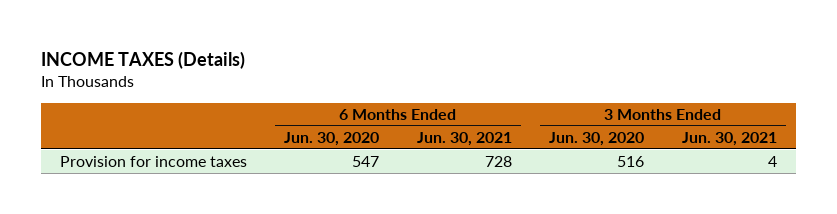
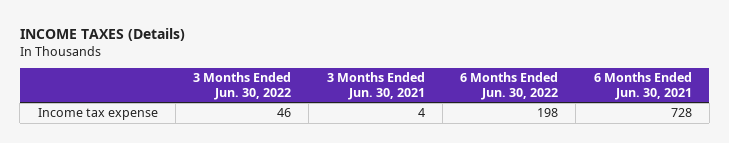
[284,131,380,146] Jun. 30, 2020 -> none
[549,131,645,146] Jun. 30, 2020 -> none
none -> [193,72,292,100] 3 Months Ended Jun. 30, 2022
none -> [460,72,559,100] 6 Months Ended Jun. 30, 2022
[59,156,247,168] Provision for income taxes -> [37,108,158,121] Income tax expense

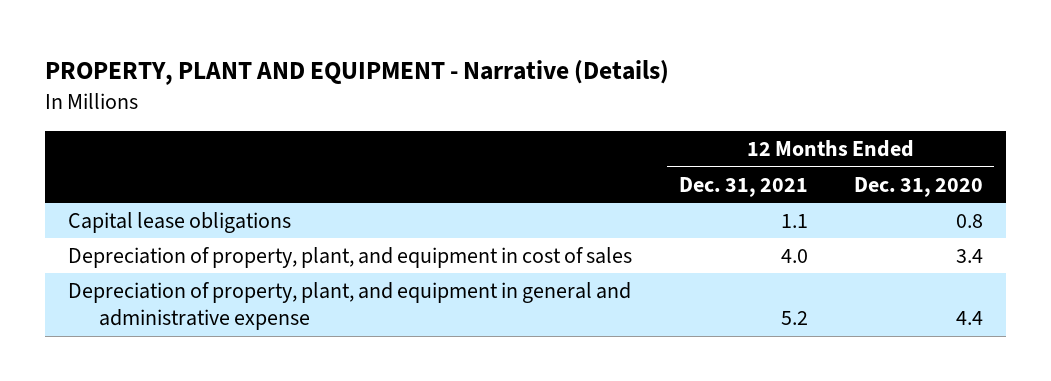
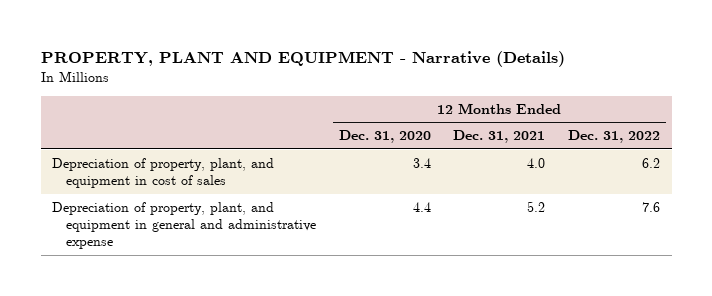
none -> [568,130,661,144] Dec. 31, 2022
[68,212,292,234] Capital lease obligations -> none

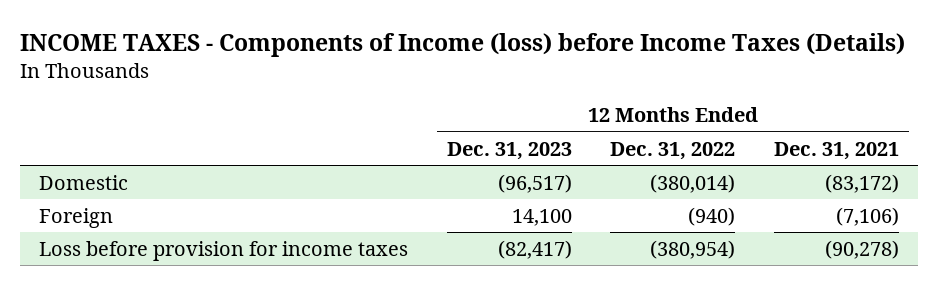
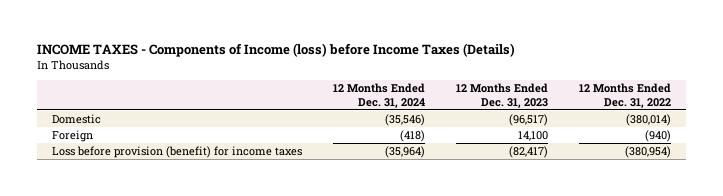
[773,141,899,160] Dec. 31, 2021 -> none
none -> [332,83,425,108] 12 Months Ended Dec. 31, 2024
[38,240,408,261] Loss before provision for income taxes -> [52,146,303,159] Loss before provision (benefit) for income taxes

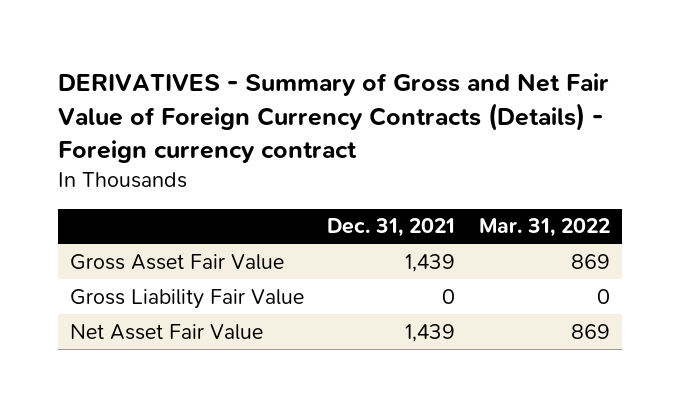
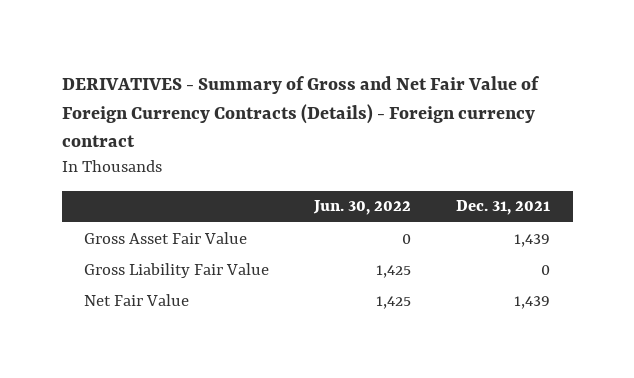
[478,218,610,238] Mar. 31, 2022 -> none
none -> [313,200,412,216] Jun. 30, 2022
[69,323,263,340] Net Asset Fair Value -> [84,293,190,306] Net Fair Value

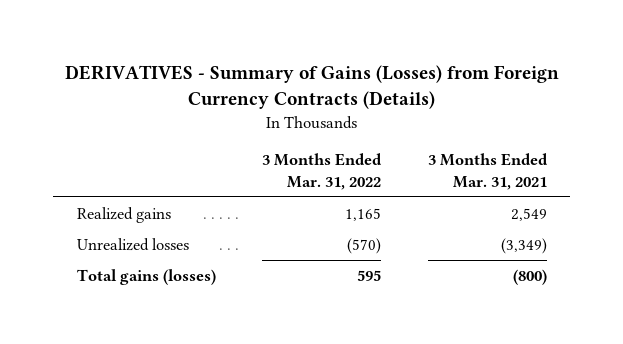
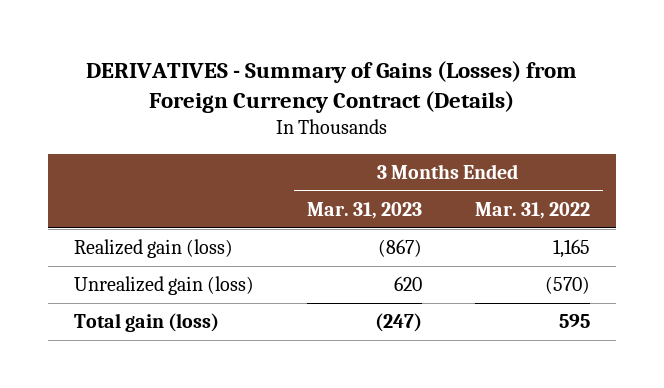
[64,65,559,110] DERIVATIVES - Summary of Gains (Losses) from Foreign Currency Contracts (Details) -> [85,60,577,114] DERIVATIVES - Summary of Gains (Losses) from Foreign Currency Contract (Details)
[427,153,548,190] 3 Months Ended Mar. 31, 2021 -> none
none -> [306,201,422,219] Mar. 31, 2023
[76,206,171,223] Realized gains -> [74,239,234,259] Realized gain (loss)
[76,237,189,251] Unrealized losses -> [74,276,255,296] Unrealized gain (loss)
[76,268,216,285] Total gains (losses) -> [74,313,220,333] Total gain (loss)

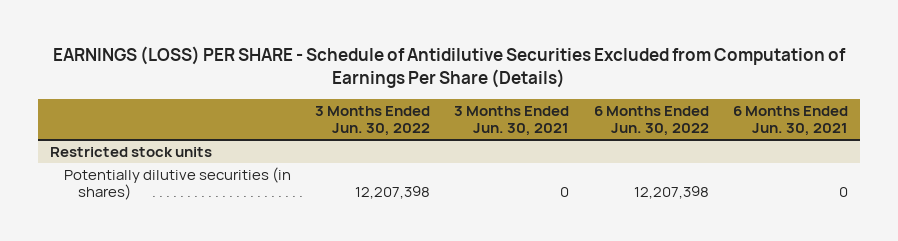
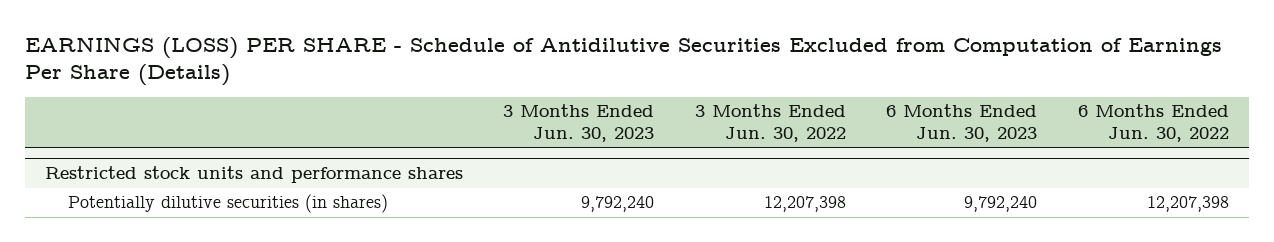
[454,105,570,137] 3 Months Ended Jun. 30, 2021 -> none
[732,105,848,137] 6 Months Ended Jun. 30, 2021 -> none
none -> [503,104,655,143] 3 Months Ended Jun. 30, 2023
none -> [886,104,1038,143] 6 Months Ended Jun. 30, 2023
[49,146,212,157] Restricted stock units -> [44,166,463,184] Restricted stock units and performance shares

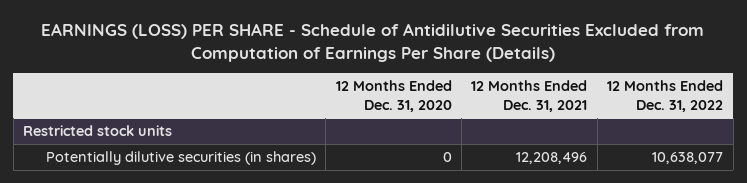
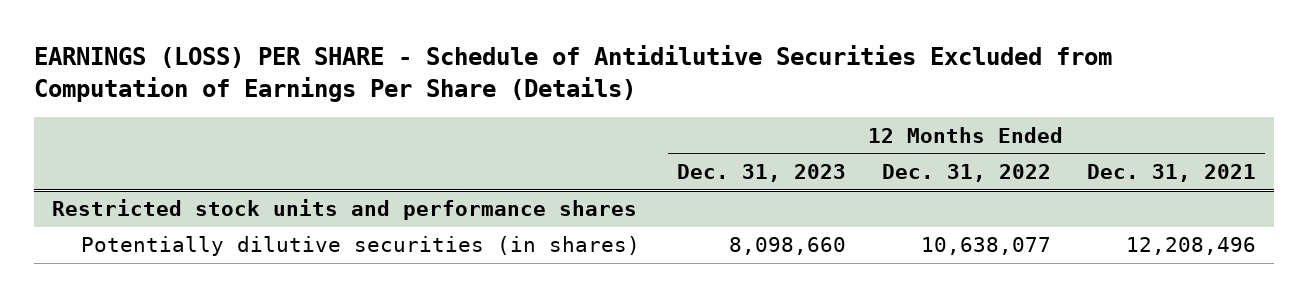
[335,80,452,112] 12 Months Ended Dec. 31, 2020 -> none
none -> [676,163,846,182] Dec. 31, 2023
[23,125,173,137] Restricted stock units -> [52,199,638,221] Restricted stock units and performance shares

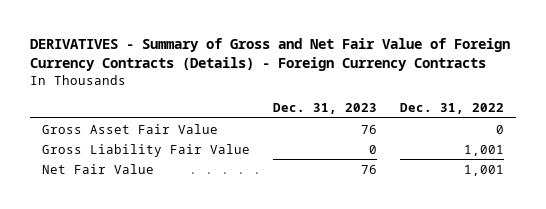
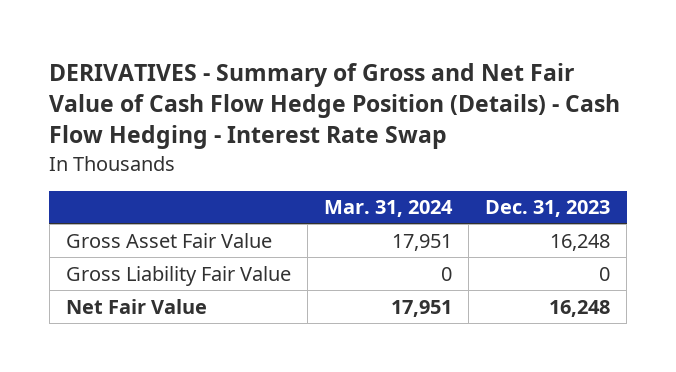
[29,38,510,72] DERIVATIVES - Summary of Gross and Net Fair Value of Foreign Currency Contracts (Details) - Foreign Currency Contracts -> [49,62,621,150] DERIVATIVES - Summary of Gross and Net Fair Value of Cash Flow Hedge Position (Details) - Cash Flow Hedging - Interest Rate Swap
[400,103,505,115] Dec. 31, 2022 -> none
none -> [324,200,454,218] Mar. 31, 2024
[360,124,377,134] 76 -> [550,233,611,251] 16,248
[360,164,377,174] 76 -> [549,299,611,317] 16,248

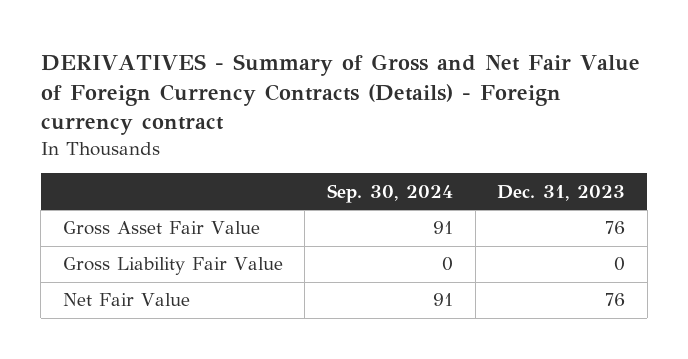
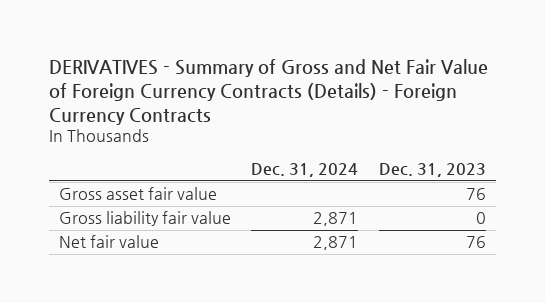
[40,54,640,135] DERIVATIVES - Summary of Gross and Net Fair Value of Foreign Currency Contracts (Details) - Foreign currency contract -> [48,58,488,125] DERIVATIVES - Summary of Gross and Net Fair Value of Foreign Currency Contracts (Details) - Foreign Currency Contracts
[326,183,453,203] Sep. 30, 2024 -> none
none -> [251,163,359,178] Dec. 31, 2024
[62,221,260,236] Gross Asset Fair Value -> [59,187,218,201] Gross asset fair value
[62,257,283,276] Gross Liability Fair Value -> [59,211,232,227] Gross liability fair value
[62,293,190,307] Net Fair Value -> [59,235,160,249] Net fair value

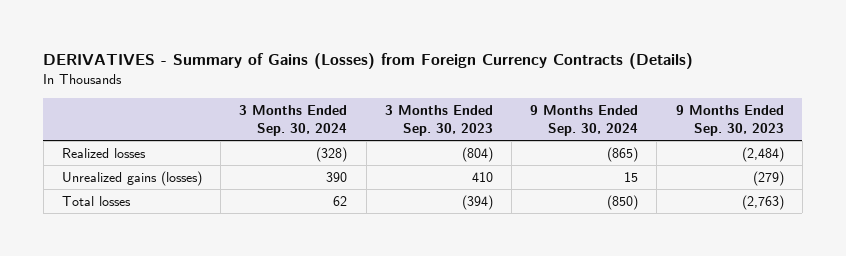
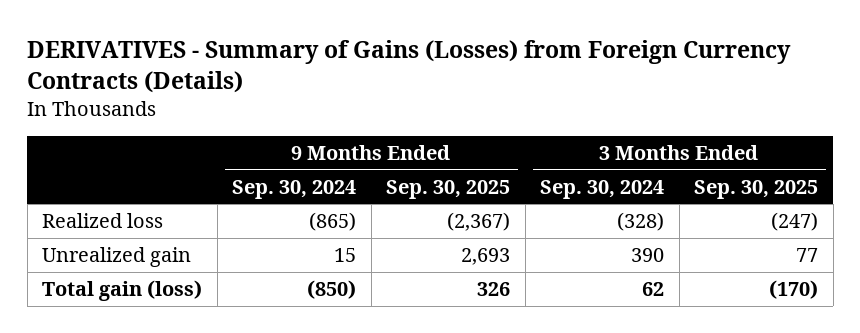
[384,105,493,137] 3 Months Ended Sep. 30, 2023 -> none
[675,105,784,137] 9 Months Ended Sep. 30, 2023 -> none
none -> [386,179,511,199] Sep. 30, 2025
none -> [694,179,819,199] Sep. 30, 2025
[62,148,147,159] Realized losses -> [42,212,164,228] Realized loss
[62,171,203,187] Unrealized gains (losses) -> [42,246,192,267] Unrealized gain
[62,196,132,207] Total losses -> [42,279,203,301] Total gain (loss)

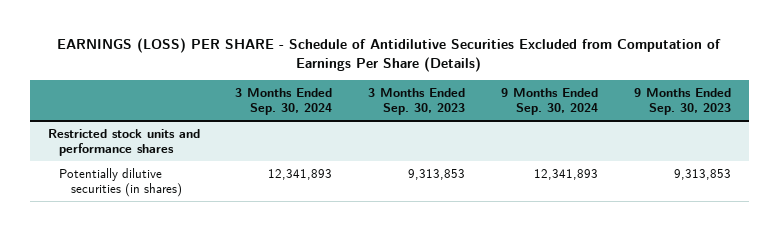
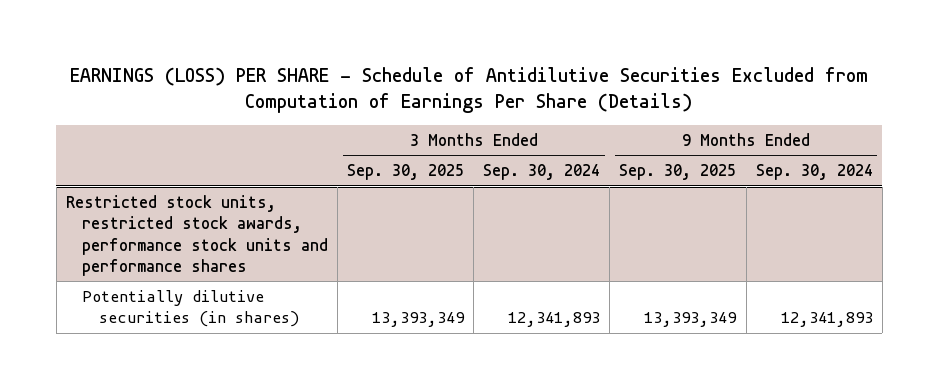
[368,88,466,116] 3 Months Ended Sep. 30, 2023 -> none
[633,88,731,116] 9 Months Ended Sep. 30, 2023 -> none
none -> [347,164,465,181] Sep. 30, 2025
none -> [619,164,737,181] Sep. 30, 2025
[47,128,200,156] Restricted stock units and performance shares -> [65,194,329,276] Restricted stock units, restricted stock awards, performance stock units and performance shares

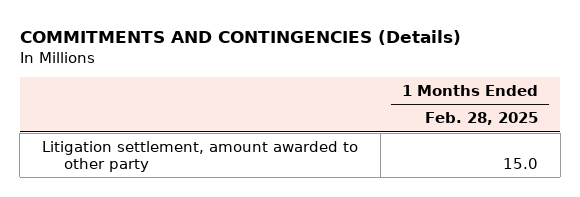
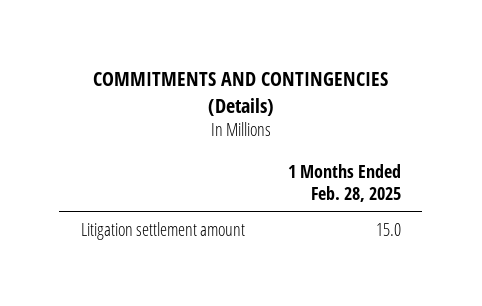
[41,140,358,173] Litigation settlement, amount awarded to other party -> [80,221,245,240] Litigation settlement amount

